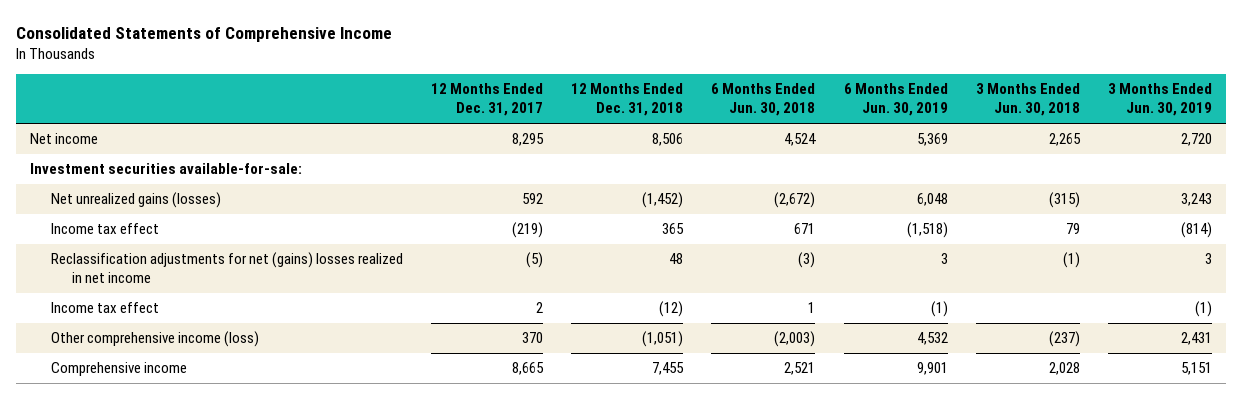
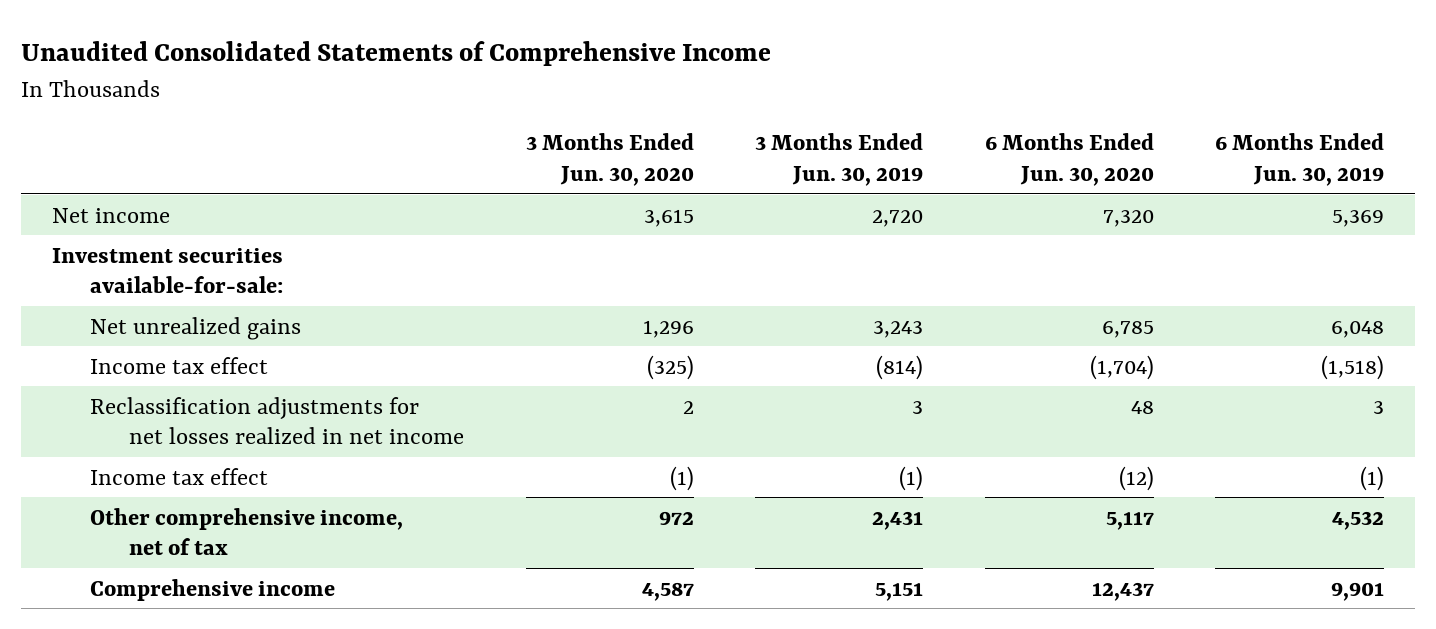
[16,27,393,43] Consolidated Statements of Comprehensive Income -> [20,41,771,67] Unaudited Consolidated Statements of Comprehensive Income
[431,83,544,117] 12 Months Ended Dec. 31, 2017 -> none
[571,83,684,117] 12 Months Ended Dec. 31, 2018 -> none
[711,83,816,117] 6 Months Ended Jun. 30, 2018 -> none
[975,83,1080,117] 3 Months Ended Jun. 30, 2018 -> none
none -> [525,133,694,186] 3 Months Ended Jun. 30, 2020
none -> [984,133,1154,186] 6 Months Ended Jun. 30, 2020
[50,192,221,209] Net unrealized gains (losses) -> [90,316,302,340] Net unrealized gains
[50,252,403,284] Reclassification adjustments for net (gains) losses realized in net income -> [90,396,465,445] Reclassification adjustments for net losses realized in net income
[50,331,259,348] Other comprehensive income (loss) -> [90,507,404,556] Other comprehensive income, net of tax

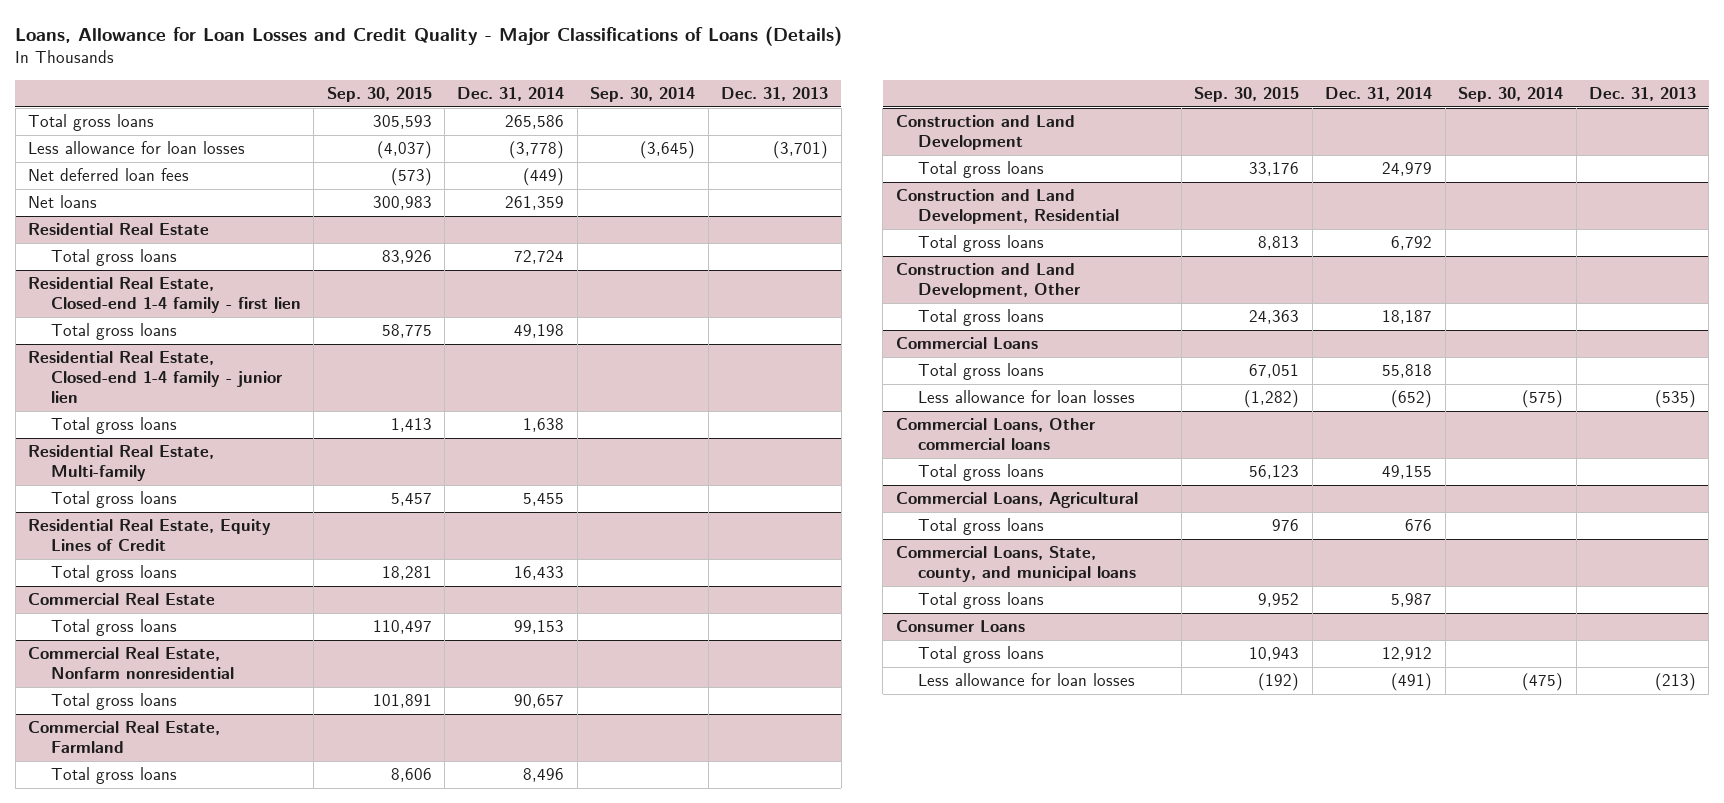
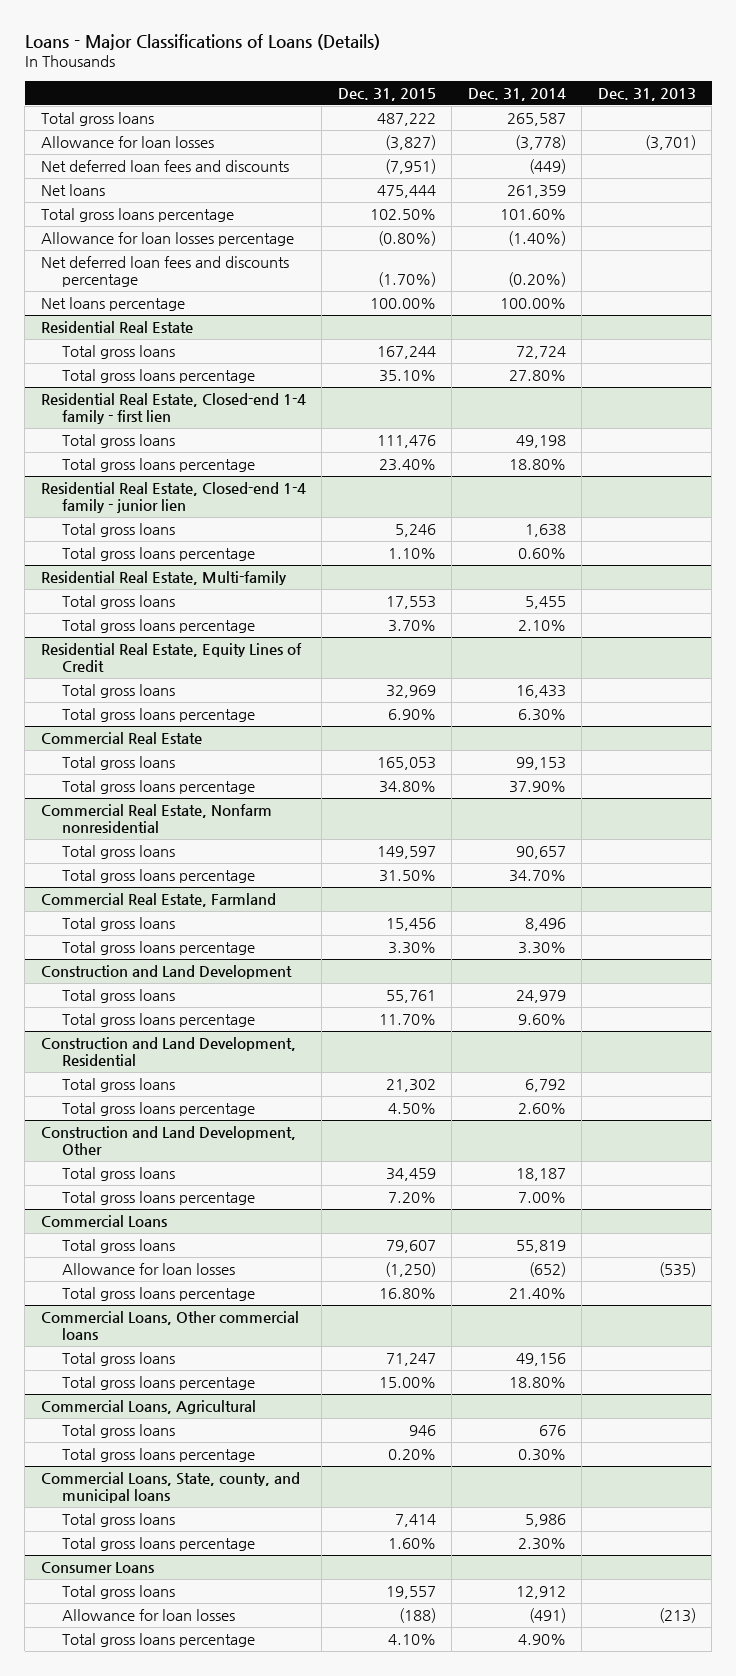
[15,25,843,46] Loans, Allowance for Loan Losses and Credit Quality - Major Classifications of Loans (Details) -> [24,33,380,50] Loans - Major Classifications of Loans (Details)
[326,87,432,103] Sep. 30, 2015 -> none
[590,87,696,103] Sep. 30, 2014 -> none
none -> [337,87,436,101] Dec. 31, 2015
[505,115,565,130] 265,586 -> [506,113,566,127] 265,587
[28,141,246,155] Less allowance for loan losses -> [40,136,214,149] Allowance for loan losses
[28,168,190,182] Net deferred loan fees -> [40,160,289,173] Net deferred loan fees and discounts
none -> [40,208,234,223] Total gross loans percentage
none -> [40,232,294,247] Allowance for loan losses percentage
none -> [40,256,289,288] Net deferred loan fees and discounts percentage
none -> [40,297,185,312] Net loans percentage
none -> [62,369,256,384] Total gross loans percentage
none -> [62,458,256,473] Total gross loans percentage
none -> [62,547,256,562] Total gross loans percentage
none -> [62,619,256,634] Total gross loans percentage
none -> [62,708,256,723] Total gross loans percentage
none -> [62,780,256,795] Total gross loans percentage
none -> [62,869,256,884] Total gross loans percentage
none -> [62,941,256,956] Total gross loans percentage
none -> [62,1013,256,1028] Total gross loans percentage
none -> [62,1102,256,1117] Total gross loans percentage
none -> [62,1191,256,1206] Total gross loans percentage
[1382,364,1433,379] 55,818 -> [515,1240,566,1254] 55,819
[918,390,1136,404] Less allowance for loan losses -> [62,1263,236,1276] Allowance for loan losses
none -> [62,1287,256,1302] Total gross loans percentage
[1382,465,1433,480] 49,155 -> [515,1353,566,1367] 49,156
none -> [62,1376,256,1391] Total gross loans percentage
none -> [62,1448,256,1463] Total gross loans percentage
[1391,593,1433,608] 5,987 -> [524,1514,566,1528] 5,986
none -> [62,1537,256,1552] Total gross loans percentage
[918,673,1136,687] Less allowance for loan losses -> [62,1609,236,1622] Allowance for loan losses
none -> [62,1633,256,1648] Total gross loans percentage

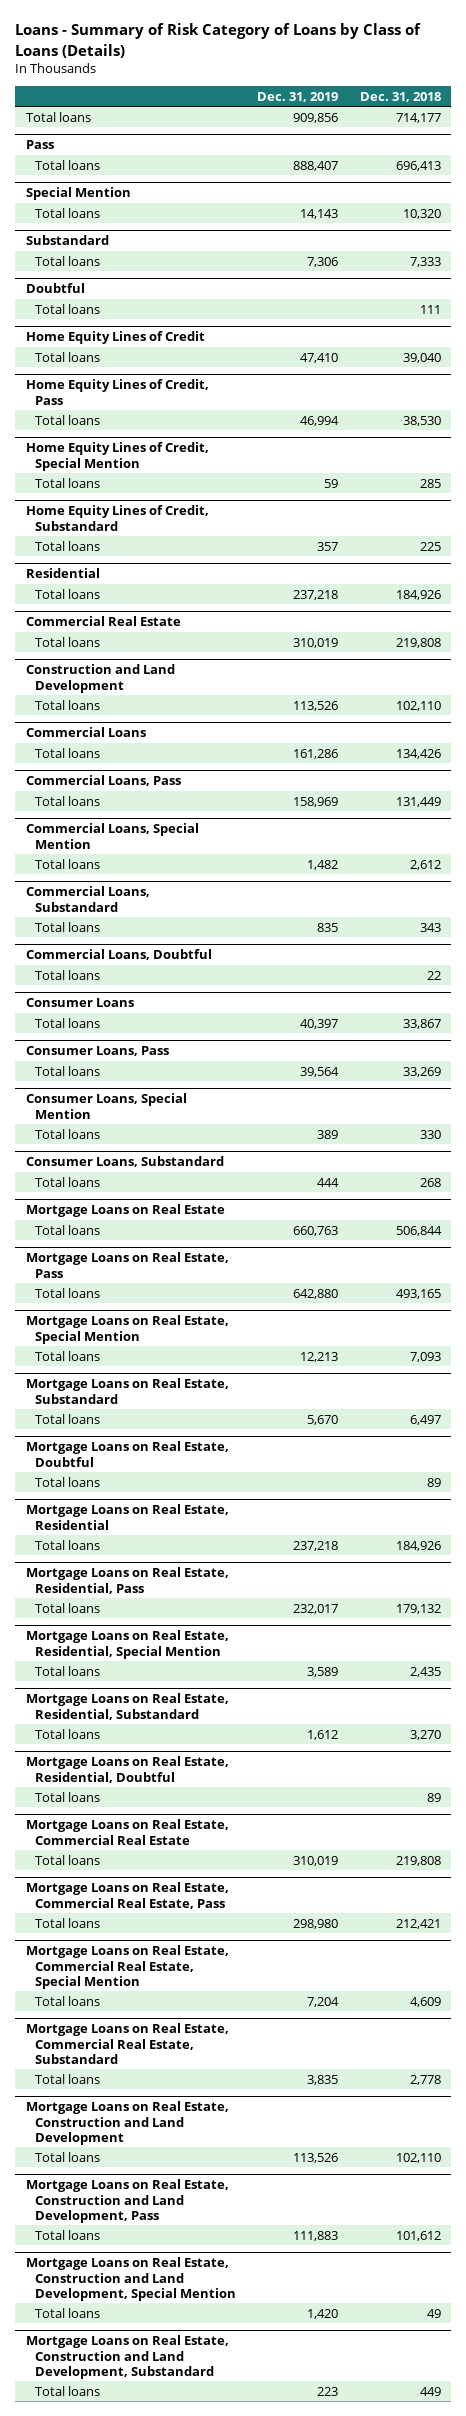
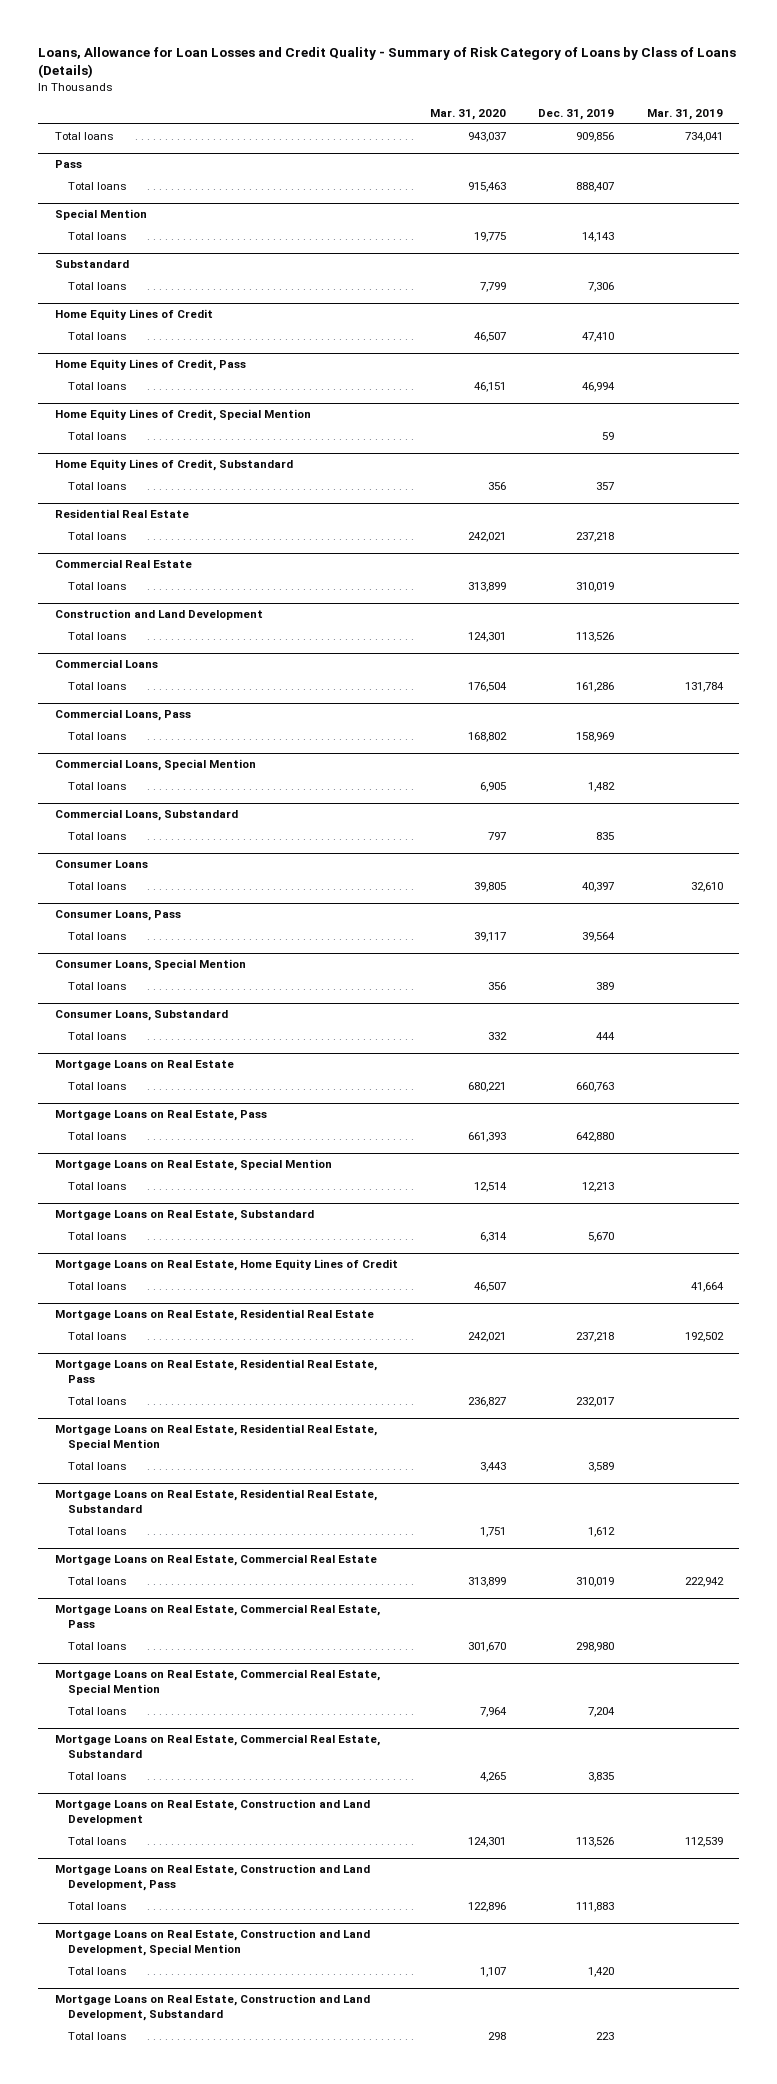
[15,23,422,58] Loans - Summary of Risk Category of Loans by Class of Loans (Details) -> [38,46,737,78] Loans, Allowance for Loan Losses and Credit Quality - Summary of Risk Category of Loans by Class of Loans (Details)
[359,91,441,102] Dec. 31, 2018 -> none
none -> [429,109,506,121] Mar. 31, 2020
none -> [646,109,723,121] Mar. 31, 2019
[25,283,85,294] Doubtful -> none
[35,303,101,314] Total loans -> none
[25,568,100,579] Residential -> [54,509,189,519] Residential Real Estate
[25,949,212,961] Commercial Loans, Doubtful -> none
[35,969,101,980] Total loans -> none
[25,1441,229,1467] Mortgage Loans on Real Estate, Doubtful -> none
none -> [54,1259,398,1272] Mortgage Loans on Real Estate, Home Equity Lines of Credit
[25,1504,229,1530] Mortgage Loans on Real Estate, Residential -> [54,1309,374,1322] Mortgage Loans on Real Estate, Residential Real Estate
[25,1567,229,1594] Mortgage Loans on Real Estate, Residential, Pass -> [54,1359,377,1384] Mortgage Loans on Real Estate, Residential Real Estate, Pass
[25,1630,229,1659] Mortgage Loans on Real Estate, Residential, Special Mention -> [54,1424,377,1451] Mortgage Loans on Real Estate, Residential Real Estate, Special Mention
[25,1693,229,1720] Mortgage Loans on Real Estate, Residential, Substandard -> [54,1489,377,1514] Mortgage Loans on Real Estate, Residential Real Estate, Substandard
[25,1756,229,1783] Mortgage Loans on Real Estate, Residential, Doubtful -> none
[35,1791,101,1802] Total loans -> none

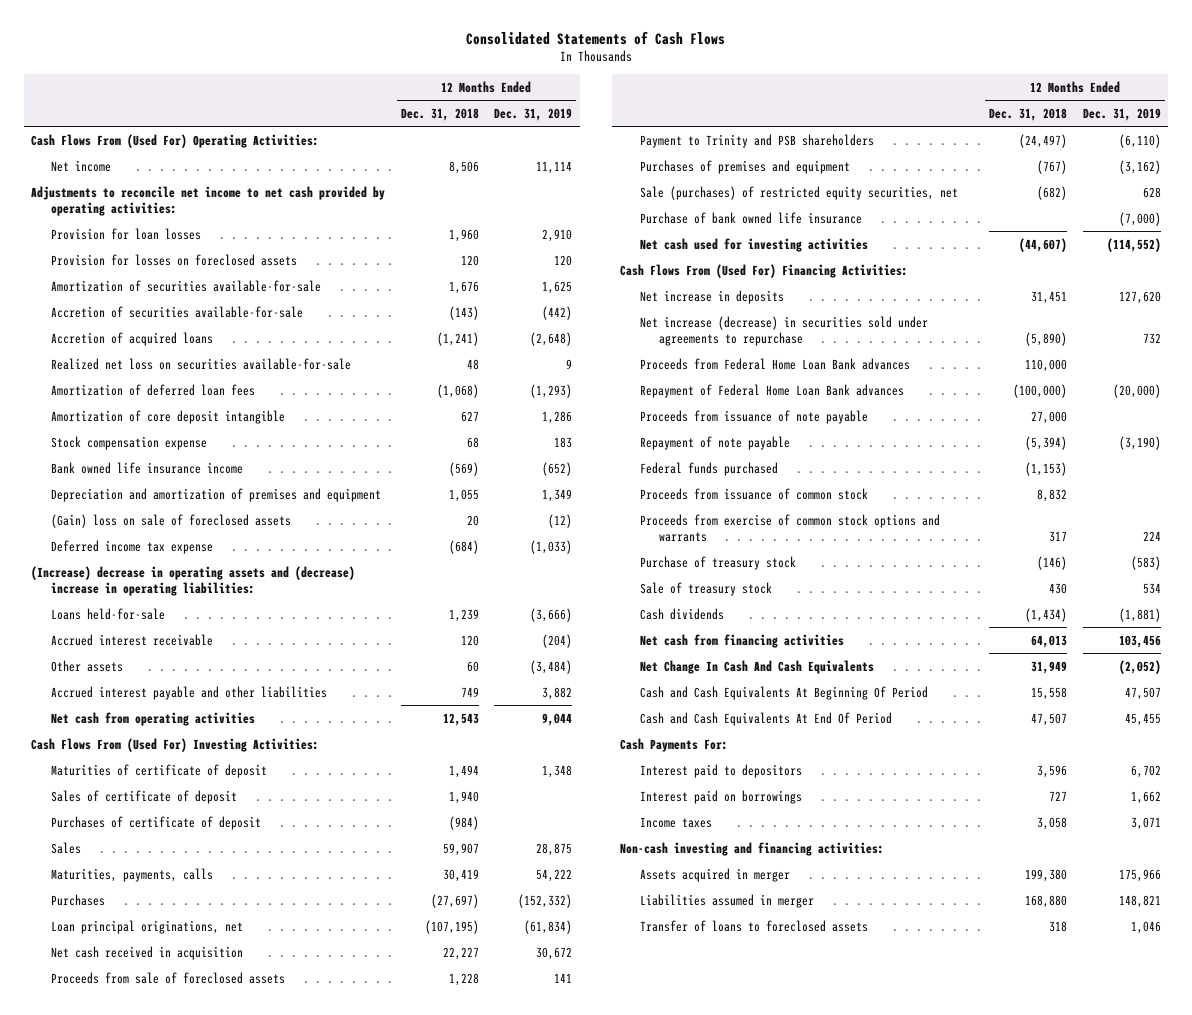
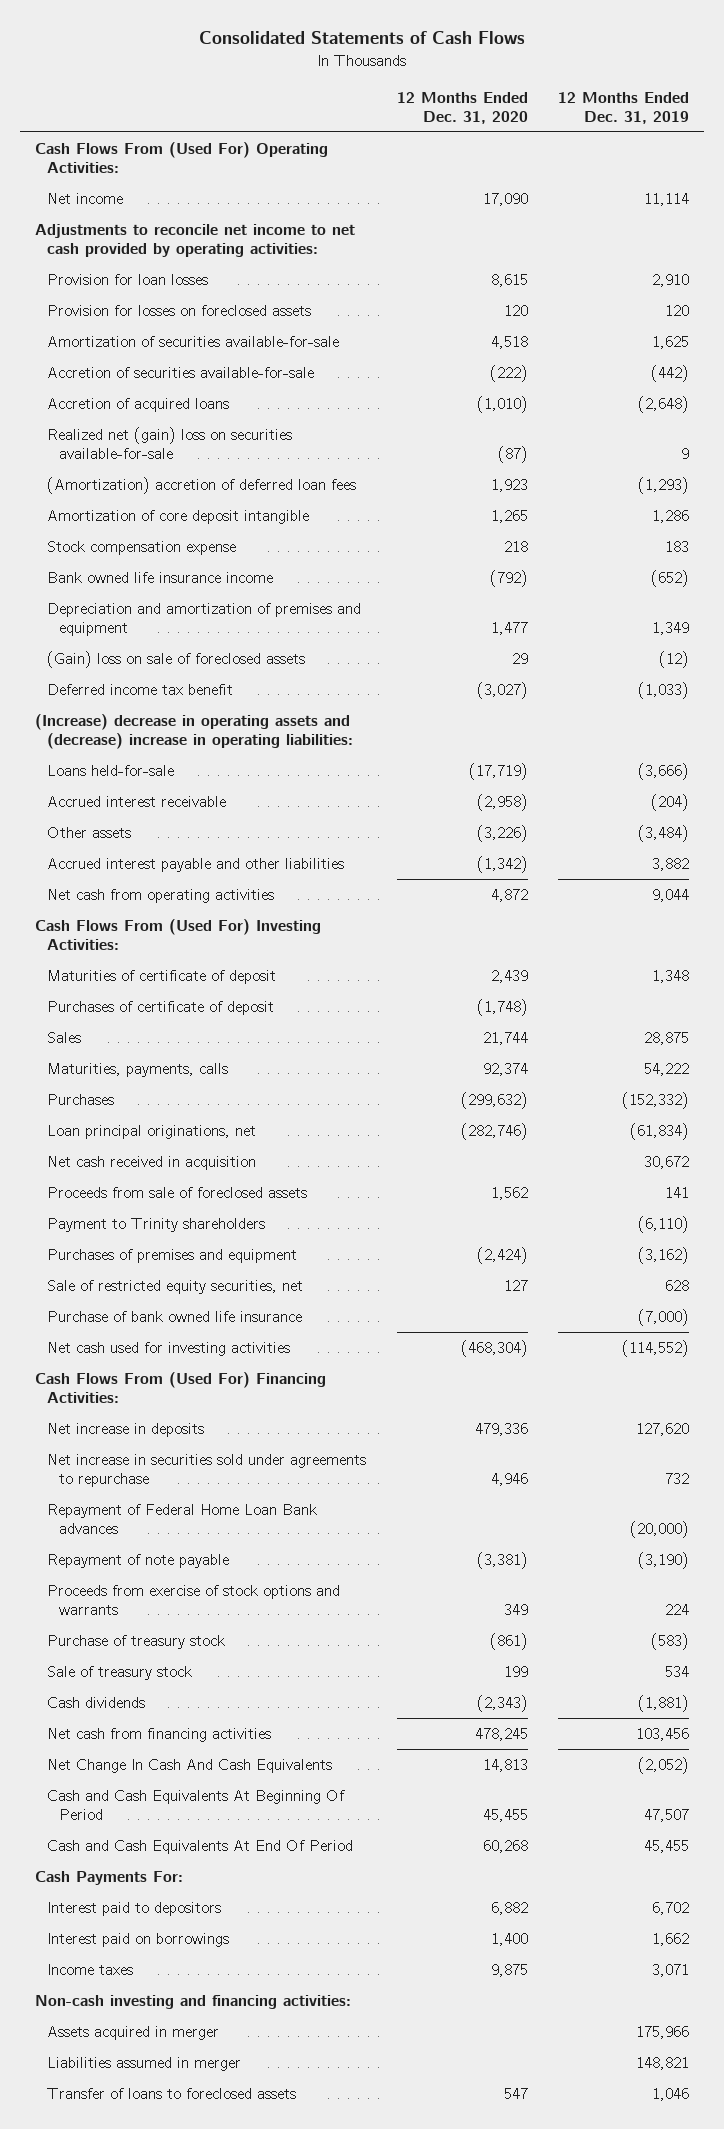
[400,107,479,121] Dec. 31, 2018 -> none
none -> [396,91,528,124] 12 Months Ended Dec. 31, 2020
[50,357,351,370] Realized net loss on securities available-for-sale -> [46,427,292,460] Realized net (gain) loss on securities available-for-sale
[50,383,255,396] Amortization of deferred loan fees -> [46,477,356,495] (Amortization) accretion of deferred loan fees
[50,539,213,554] Deferred income tax expense -> [46,684,233,696] Deferred income tax benefit
[50,789,237,804] Sales of certificate of deposit -> none
[639,133,874,148] Payment to Trinity and PSB shareholders -> [46,1218,265,1233] Payment to Trinity shareholders
[639,185,958,200] Sale (purchases) of restricted equity securities, net -> [46,1280,303,1295] Sale of restricted equity securities, net
[639,357,910,370] Proceeds from Federal Home Loan Bank advances -> none
[639,315,928,346] Net increase (decrease) in securities sold under agreements to repurchase -> [46,1454,366,1488] Net increase in securities sold under agreements to repurchase
[639,409,868,424] Proceeds from issuance of note payable -> none
[639,461,778,476] Federal funds purchased -> none
[639,487,868,500] Proceeds from issuance of common stock -> none
[639,513,940,542] Proceeds from exercise of common stock options and warrants -> [46,1585,340,1616] Proceeds from exercise of stock options and warrants

